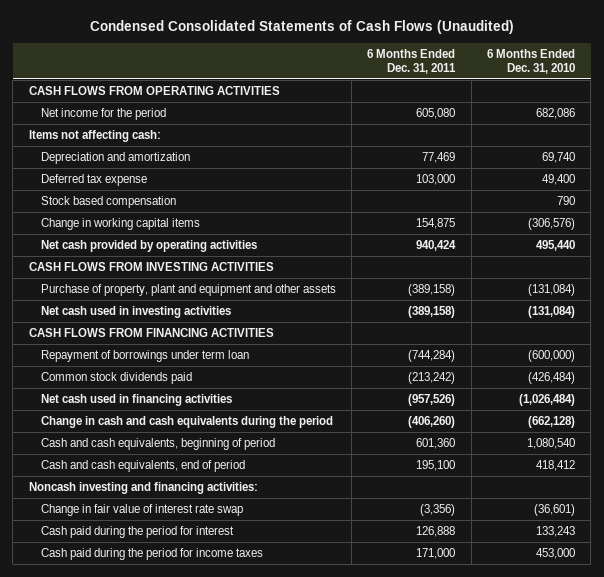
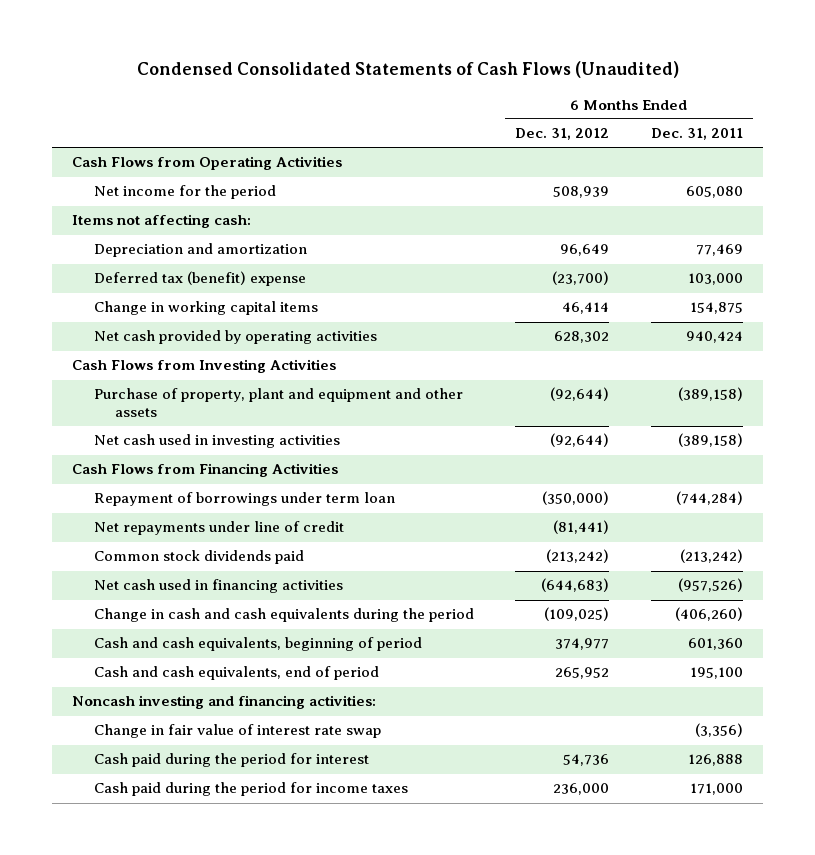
[486,48,575,75] 6 Months Ended Dec. 31, 2010 -> none
none -> [515,128,610,141] Dec. 31, 2012
[28,85,280,95] CASH FLOWS FROM OPERATING ACTIVITIES -> [72,156,343,171] Cash Flows from Operating Activities
[41,195,177,208] Stock based compensation -> none
[41,173,148,186] Deferred tax expense -> [93,271,306,287] Deferred tax (benefit) expense
[28,261,274,271] CASH FLOWS FROM INVESTING ACTIVITIES -> [72,359,337,374] Cash Flows from Investing Activities
[28,327,274,337] CASH FLOWS FROM FINANCING ACTIVITIES -> [72,463,339,478] Cash Flows from Financing Activities
none -> [93,521,344,536] Net repayments under line of credit

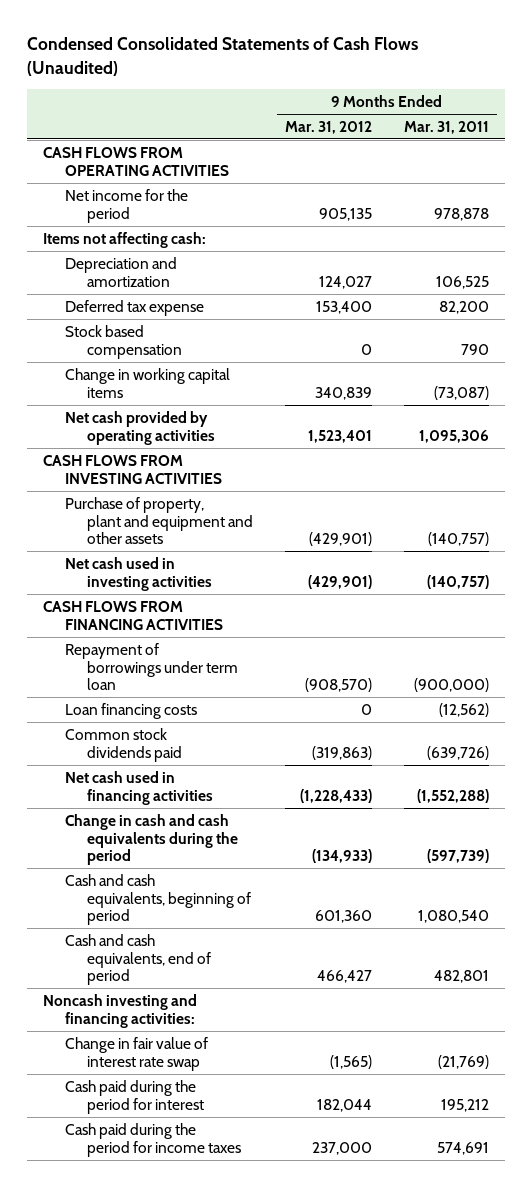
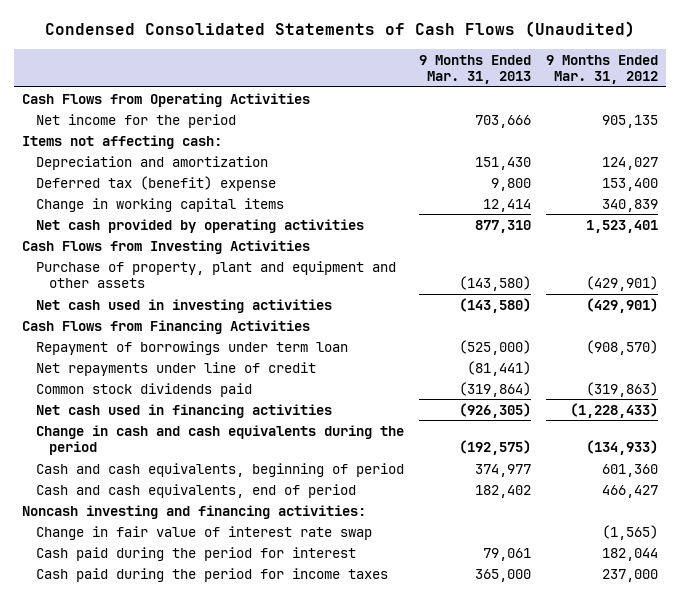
[404,120,490,134] Mar. 31, 2011 -> none
none -> [418,54,531,85] 9 Months Ended Mar. 31, 2013
[42,146,229,176] CASH FLOWS FROM OPERATING ACTIVITIES -> [22,92,311,107] Cash Flows from Operating Activities
[64,324,183,359] Stock based compensation -> none
[64,299,204,316] Deferred tax expense -> [35,175,276,191] Deferred tax (benefit) expense
[42,454,222,484] CASH FLOWS FROM INVESTING ACTIVITIES -> [22,239,311,254] Cash Flows from Investing Activities
[42,600,223,630] CASH FLOWS FROM FINANCING ACTIVITIES -> [22,319,311,334] Cash Flows from Financing Activities
[64,702,197,719] Loan financing costs -> none
none -> [35,361,316,376] Net repayments under line of credit

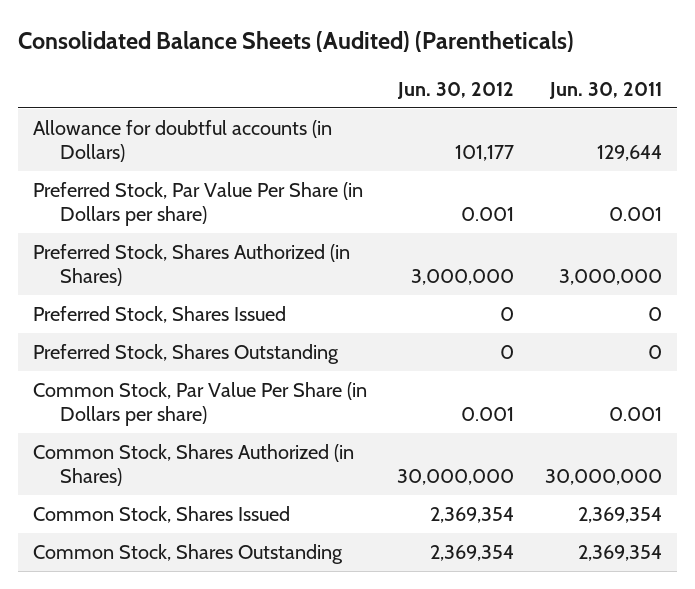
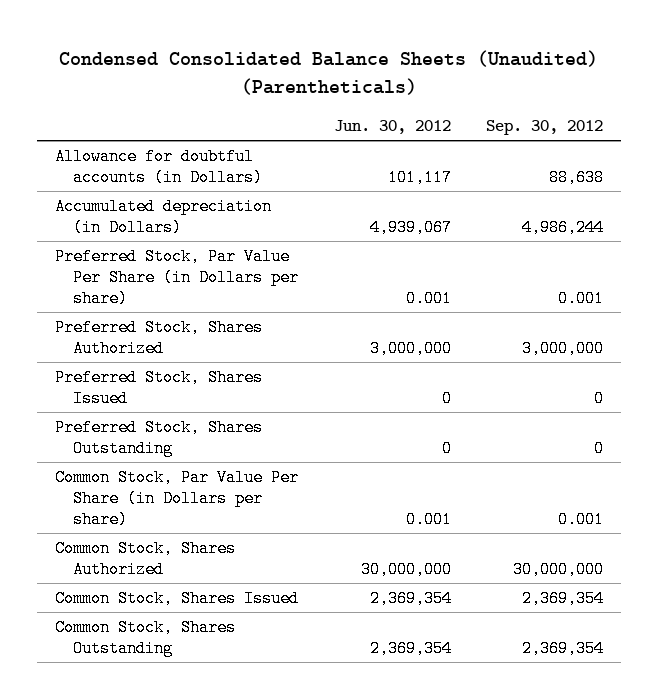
[17,31,574,53] Consolidated Balance Sheets (Audited) (Parentheticals) -> [58,50,598,96] Condensed Consolidated Balance Sheets (Unaudited) (Parentheticals)
[549,81,663,99] Jun. 30, 2011 -> none
none -> [486,120,604,136] Sep. 30, 2012
[455,144,515,161] 101,177 -> [387,168,452,186] 101,117
none -> [54,197,272,236] Accumulated depreciation (in Dollars)
[32,244,350,286] Preferred Stock, Shares Authorized (in Shares) -> [54,318,263,357] Preferred Stock, Shares Authorized
[32,444,354,486] Common Stock, Shares Authorized (in Shares) -> [54,539,236,578] Common Stock, Shares Authorized

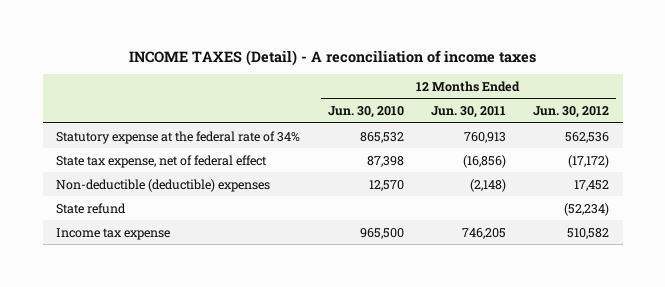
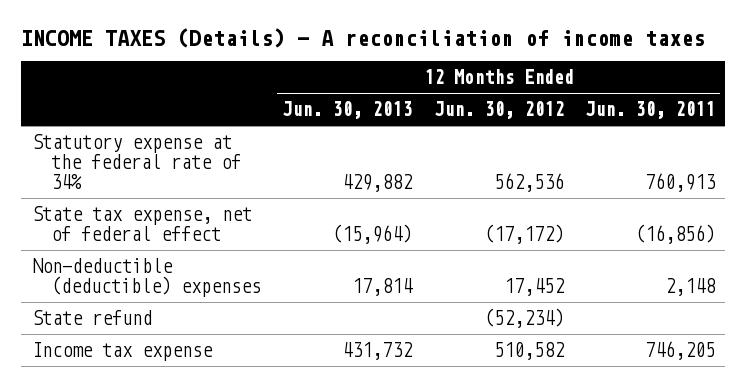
[128,50,536,67] INCOME TAXES (Detail) - A reconciliation of income taxes -> [21,27,706,48] INCOME TAXES (Details) - A reconciliation of income taxes
[327,106,404,119] Jun. 30, 2010 -> none
none -> [282,101,413,120] Jun. 30, 2013
[469,178,506,192] (2,148) -> [664,278,716,297] 2,148

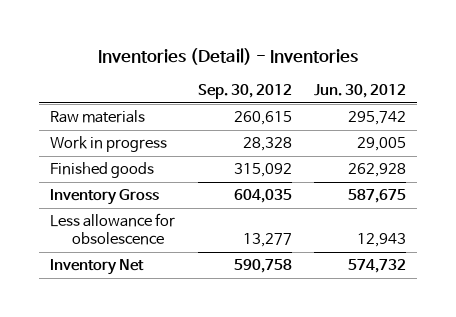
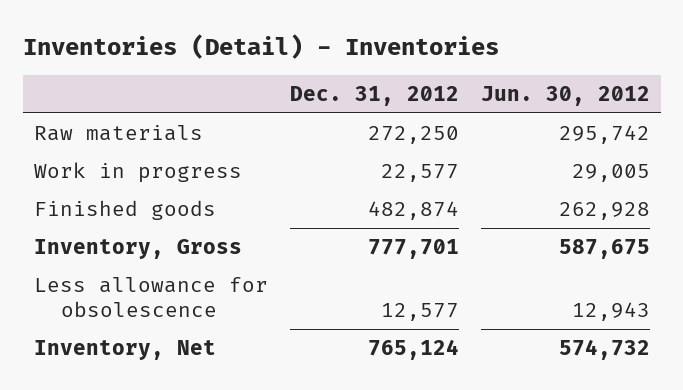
[197,84,292,100] Sep. 30, 2012 -> none
none -> [289,86,459,107] Dec. 31, 2012
[50,189,160,206] Inventory Gross -> [33,238,242,259] Inventory, Gross
[50,259,145,276] Inventory Net -> [33,339,216,360] Inventory, Net

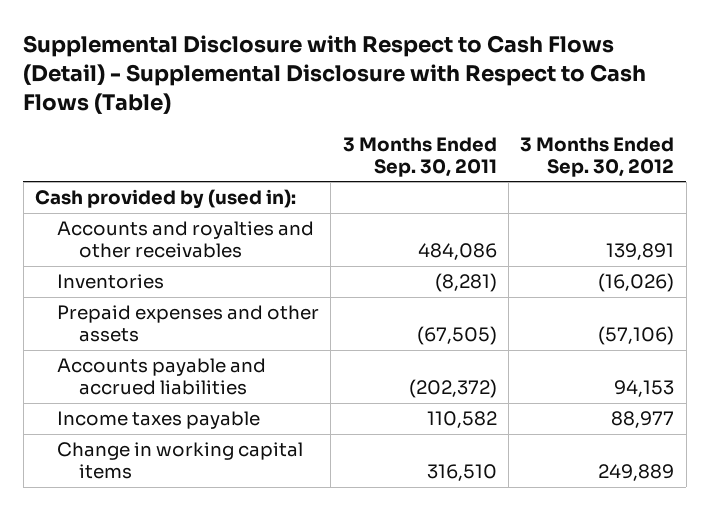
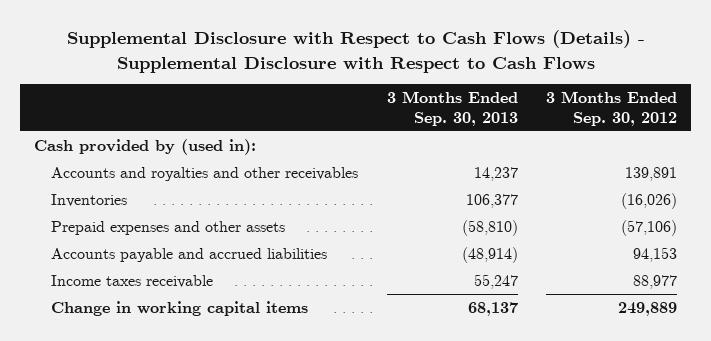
[23,35,647,115] Supplemental Disclosure with Respect to Cash Flows (Detail) - Supplemental Disclosure with Respect to Cash Flows (Table) -> [66,30,645,73] Supplemental Disclosure with Respect to Cash Flows (Details) - Supplemental Disclosure with Respect to Cash Flows
[342,136,497,177] 3 Months Ended Sep. 30, 2011 -> none
none -> [386,91,518,126] 3 Months Ended Sep. 30, 2013
[57,411,261,430] Income taxes payable -> [51,274,214,288] Income taxes receivable

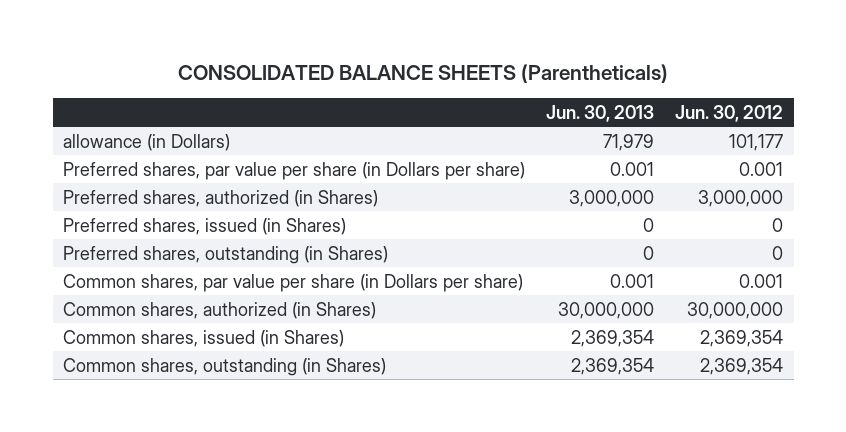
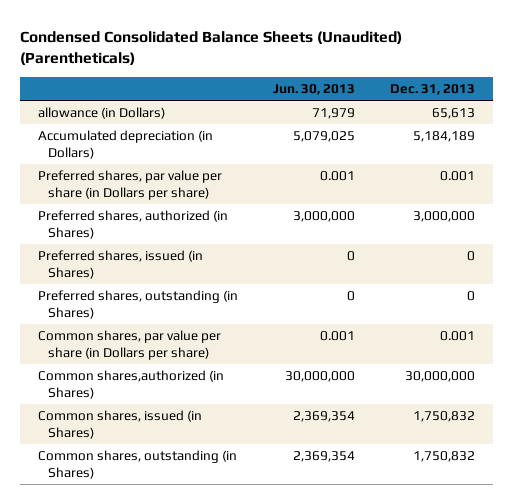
[178,64,669,84] CONSOLIDATED BALANCE SHEETS (Parentheticals) -> [20,30,403,65] Condensed Consolidated Balance Sheets (Unaudited) (Parentheticals)
[675,104,784,122] Jun. 30, 2012 -> none
none -> [390,83,476,95] Dec. 31, 2013
none -> [38,130,214,159] Accumulated depreciation (in Dollars)
[63,301,377,319] Common shares, authorized (in Shares) -> [38,370,225,399] Common shares,authorized (in Shares)

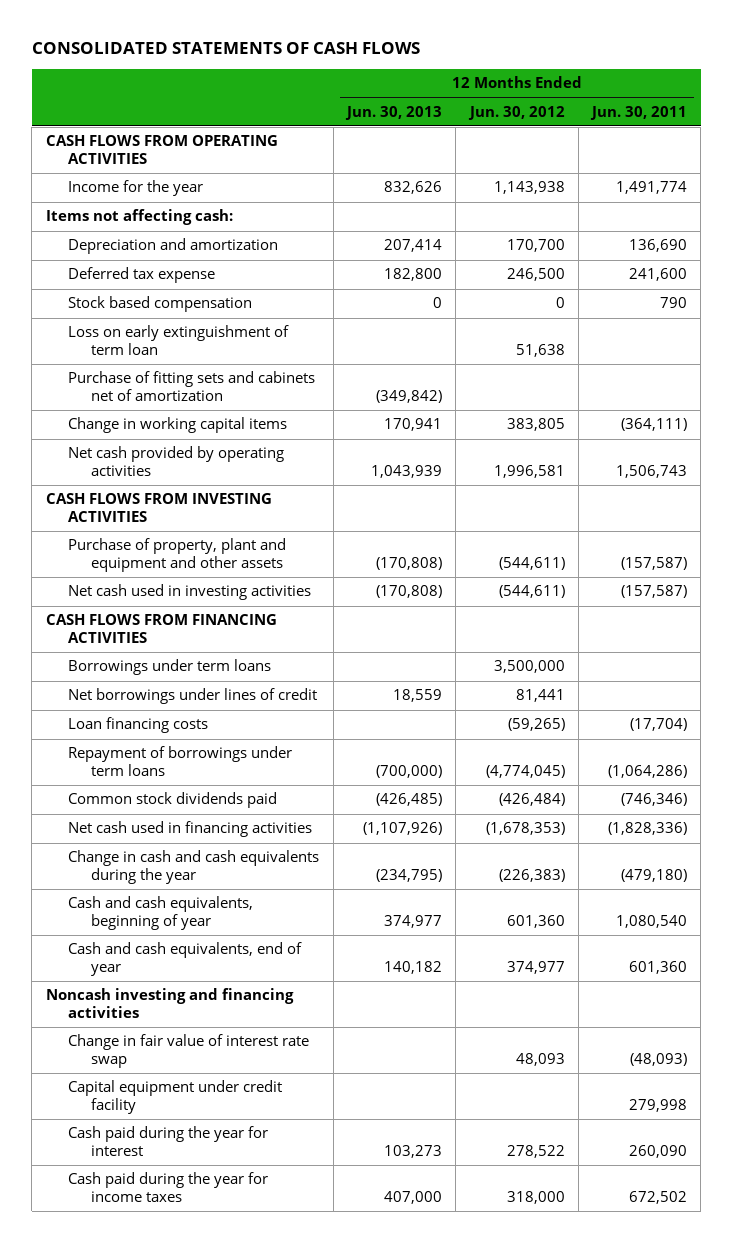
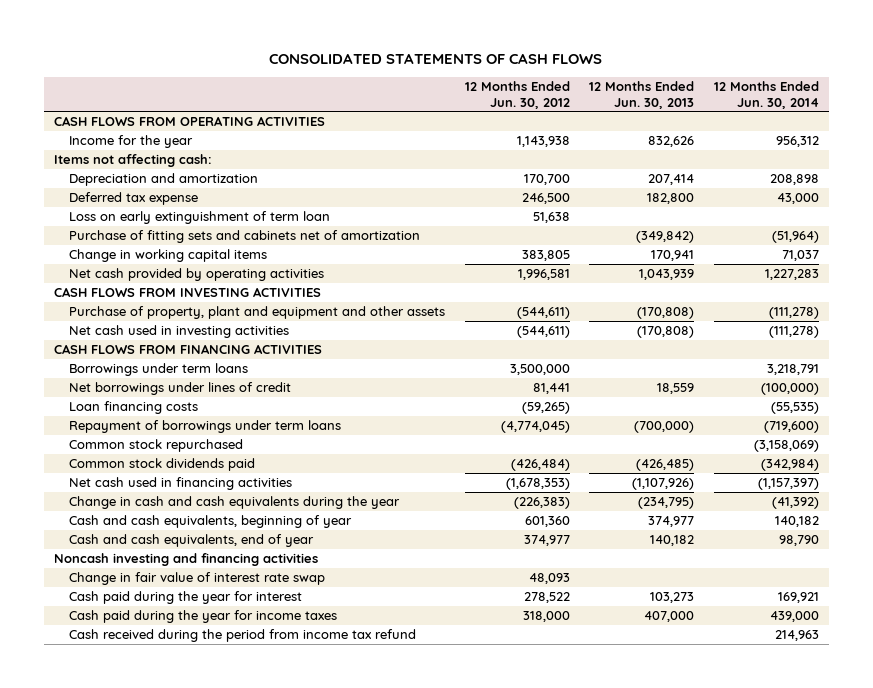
[590,105,688,120] Jun. 30, 2011 -> none
none -> [713,81,819,109] 12 Months Ended Jun. 30, 2014
[68,296,253,313] Stock based compensation -> none
none -> [68,438,243,452] Common stock repurchased
[68,1080,283,1114] Capital equipment under credit facility -> none
none -> [68,628,416,642] Cash received during the period from income tax refund

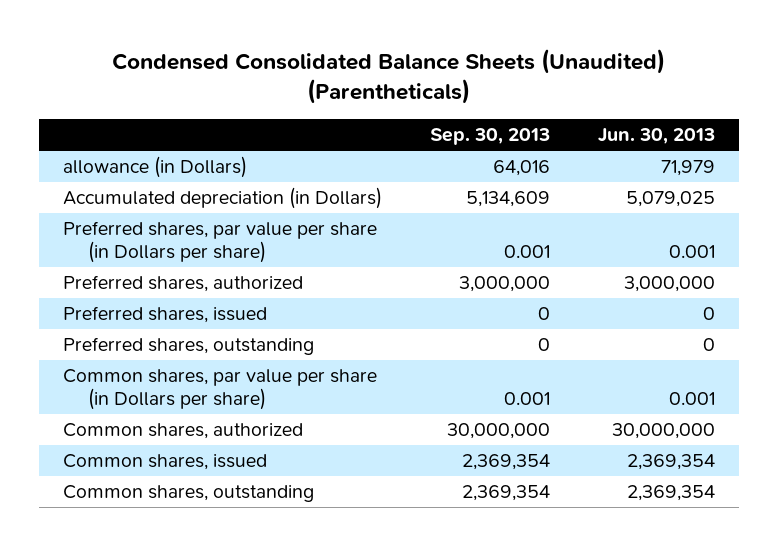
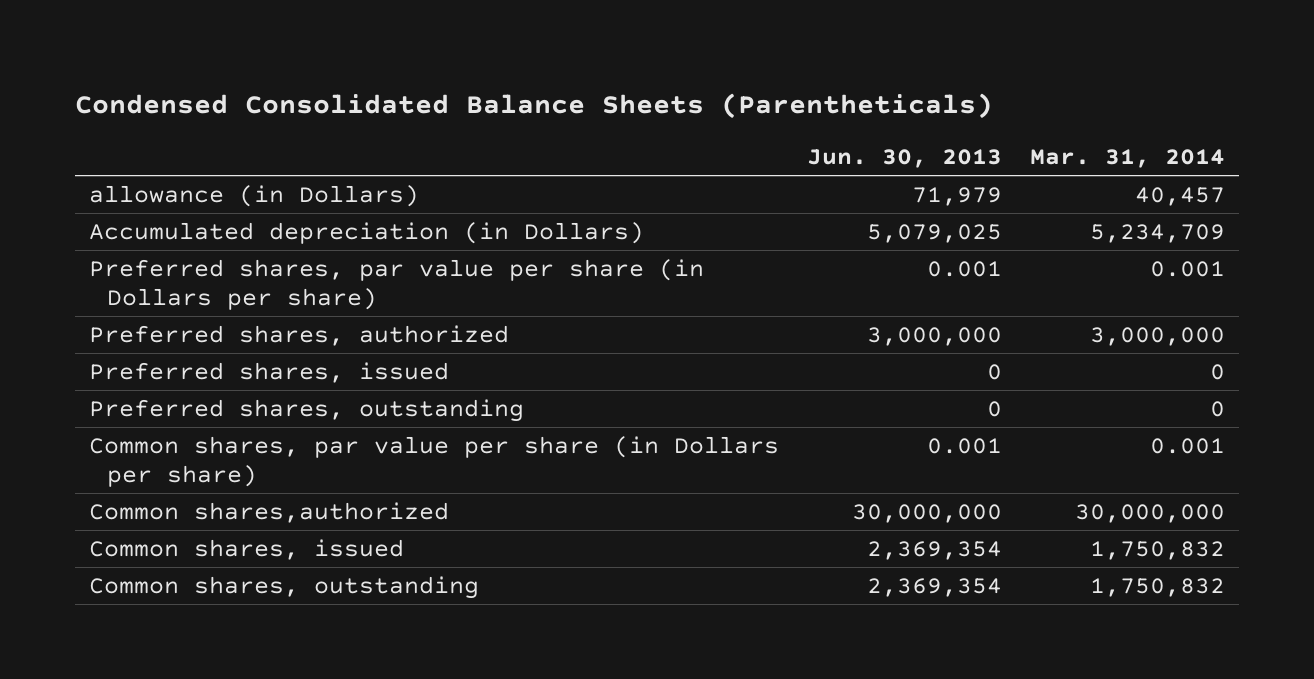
[111,49,665,105] Condensed Consolidated Balance Sheets (Unaudited) (Parentheticals) -> [74,93,993,120] Condensed Consolidated Balance Sheets (Parentheticals)
[429,128,550,146] Sep. 30, 2013 -> none
none -> [1030,148,1226,168] Mar. 31, 2014
[62,423,303,440] Common shares, authorized -> [88,501,449,523] Common shares,authorized

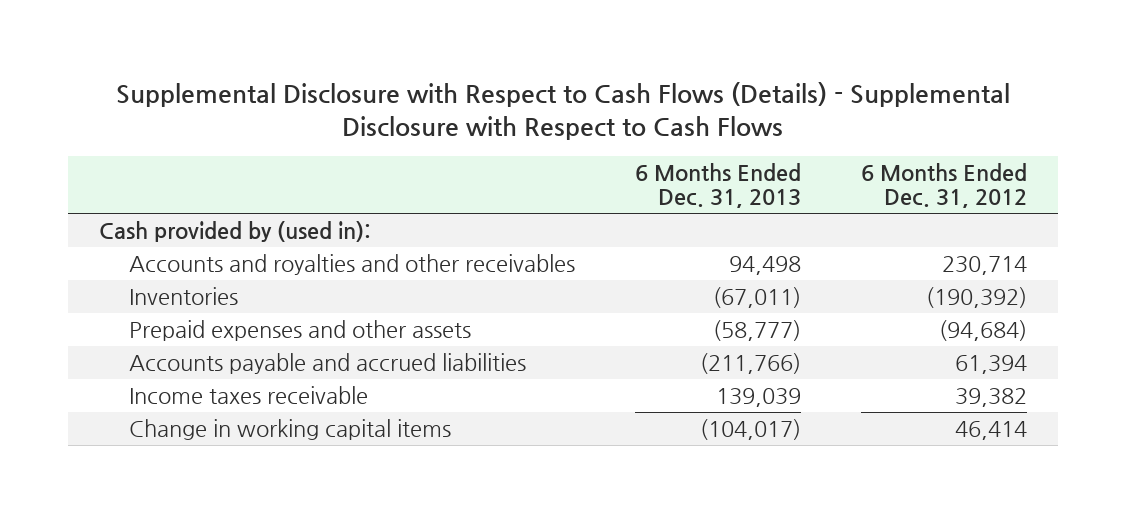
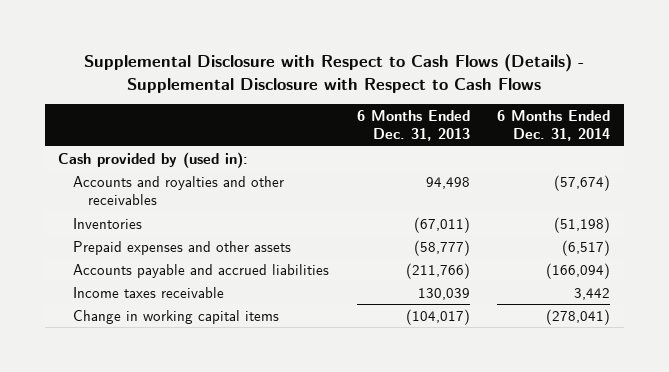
[861,162,1028,209] 6 Months Ended Dec. 31, 2012 -> none
none -> [497,109,611,142] 6 Months Ended Dec. 31, 2014
[716,387,802,407] 139,039 -> [417,287,470,300] 130,039

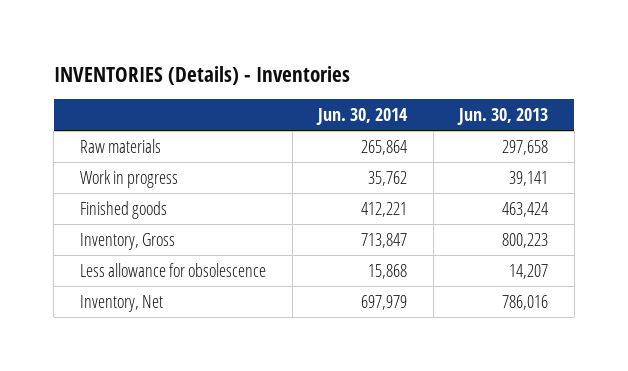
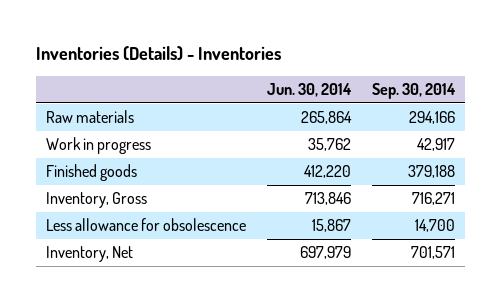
[53,65,350,85] INVENTORIES (Details) - Inventories -> [35,46,281,62] Inventories (Details) - Inventories
[457,108,549,126] Jun. 30, 2013 -> none
none -> [371,83,456,100] Sep. 30, 2014
[361,201,408,217] 412,221 -> [303,165,351,179] 412,220
[361,232,408,248] 713,847 -> [304,192,351,206] 713,846
[368,263,408,279] 15,868 -> [311,219,351,233] 15,867

